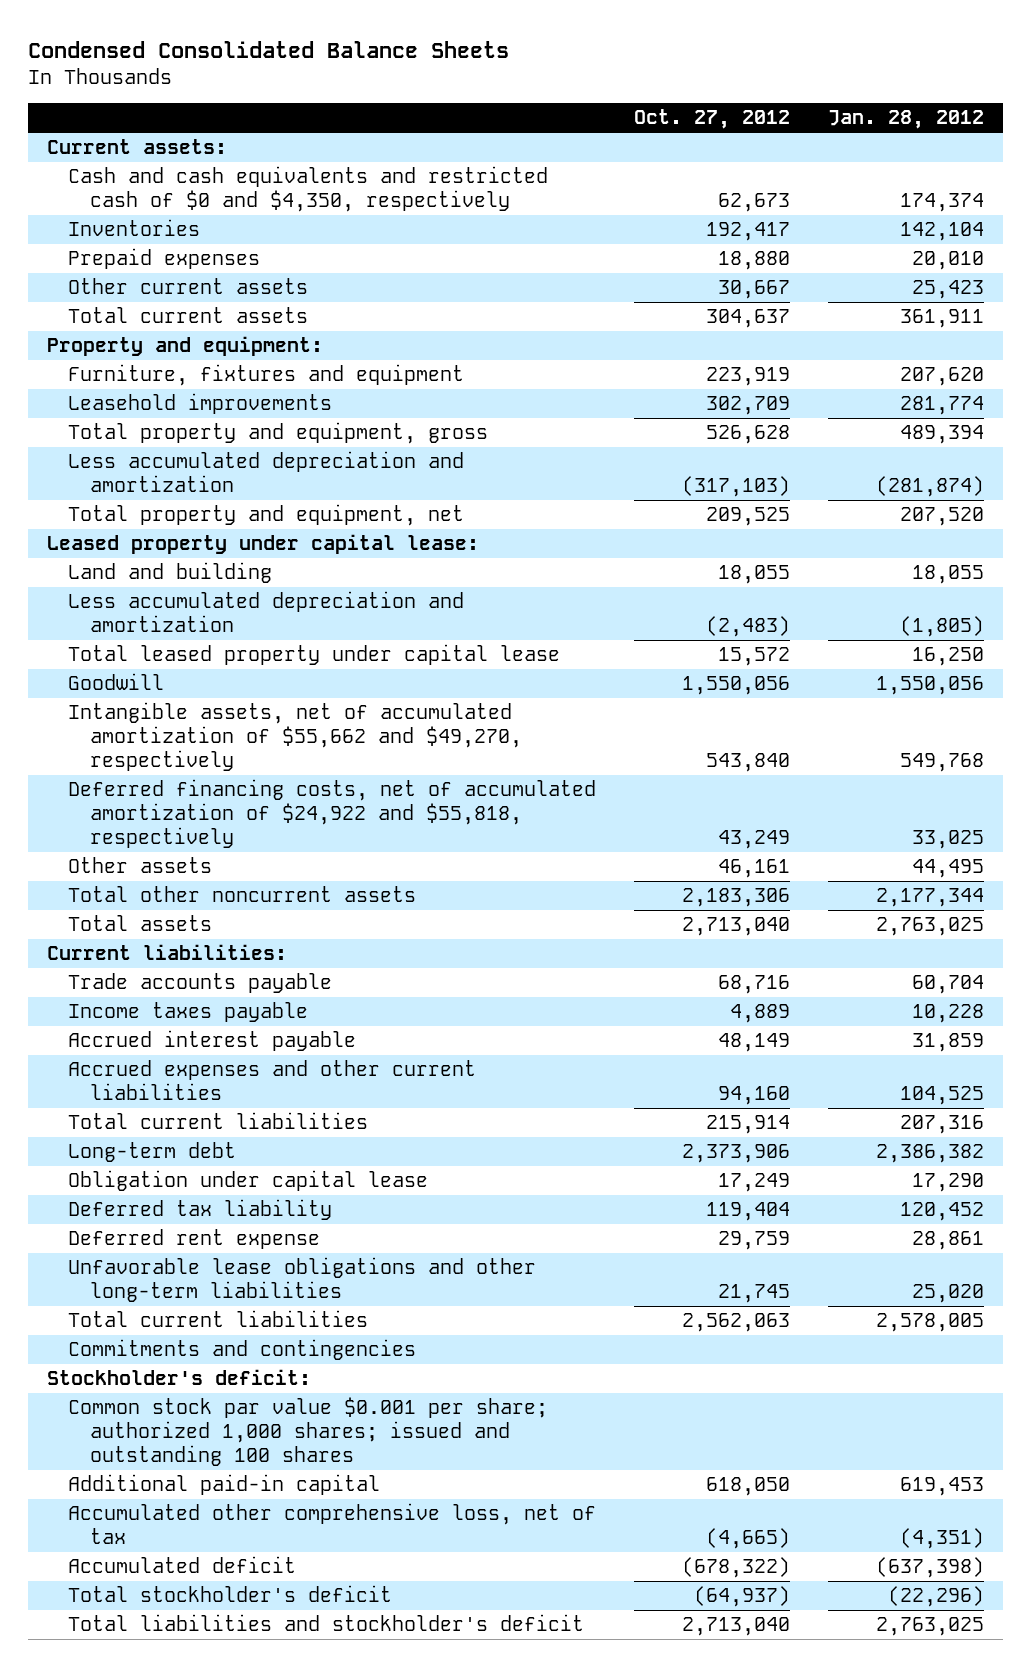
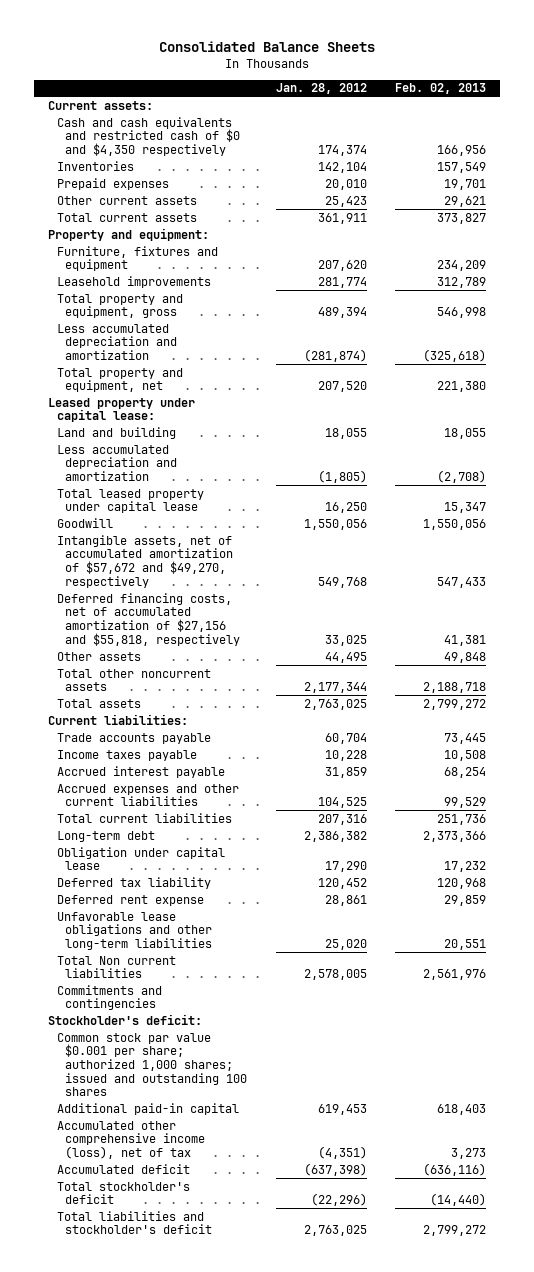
[27,40,509,58] Condensed Consolidated Balance Sheets -> [158,41,375,53] Consolidated Balance Sheets
[634,109,791,130] Oct. 27, 2012 -> none
none -> [394,83,486,95] Feb. 02, 2013
[68,166,549,213] Cash and cash equivalents and restricted cash of $0 and $4,350, respectively -> [56,116,241,156] Cash and cash equivalents and restricted cash of $0 and $4,350 respectively
[68,702,522,772] Intangible assets, net of accumulated amortization of $55,662 and $49,270, respectively -> [56,534,234,588] Intangible assets, net of accumulated amortization of $57,672 and $49,270, respectively
[68,779,597,849] Deferred financing costs, net of accumulated amortization of $24,922 and $55,818, respectively -> [56,592,241,646] Deferred financing costs, net of accumulated amortization of $27,156 and $55,818, respectively
[68,1310,369,1328] Total current liabilities -> [56,955,176,979] Total Non current liabilities
[68,1503,597,1545] Accumulated other comprehensive loss, net of tax -> [56,1120,206,1159] Accumulated other comprehensive income (loss), net of tax

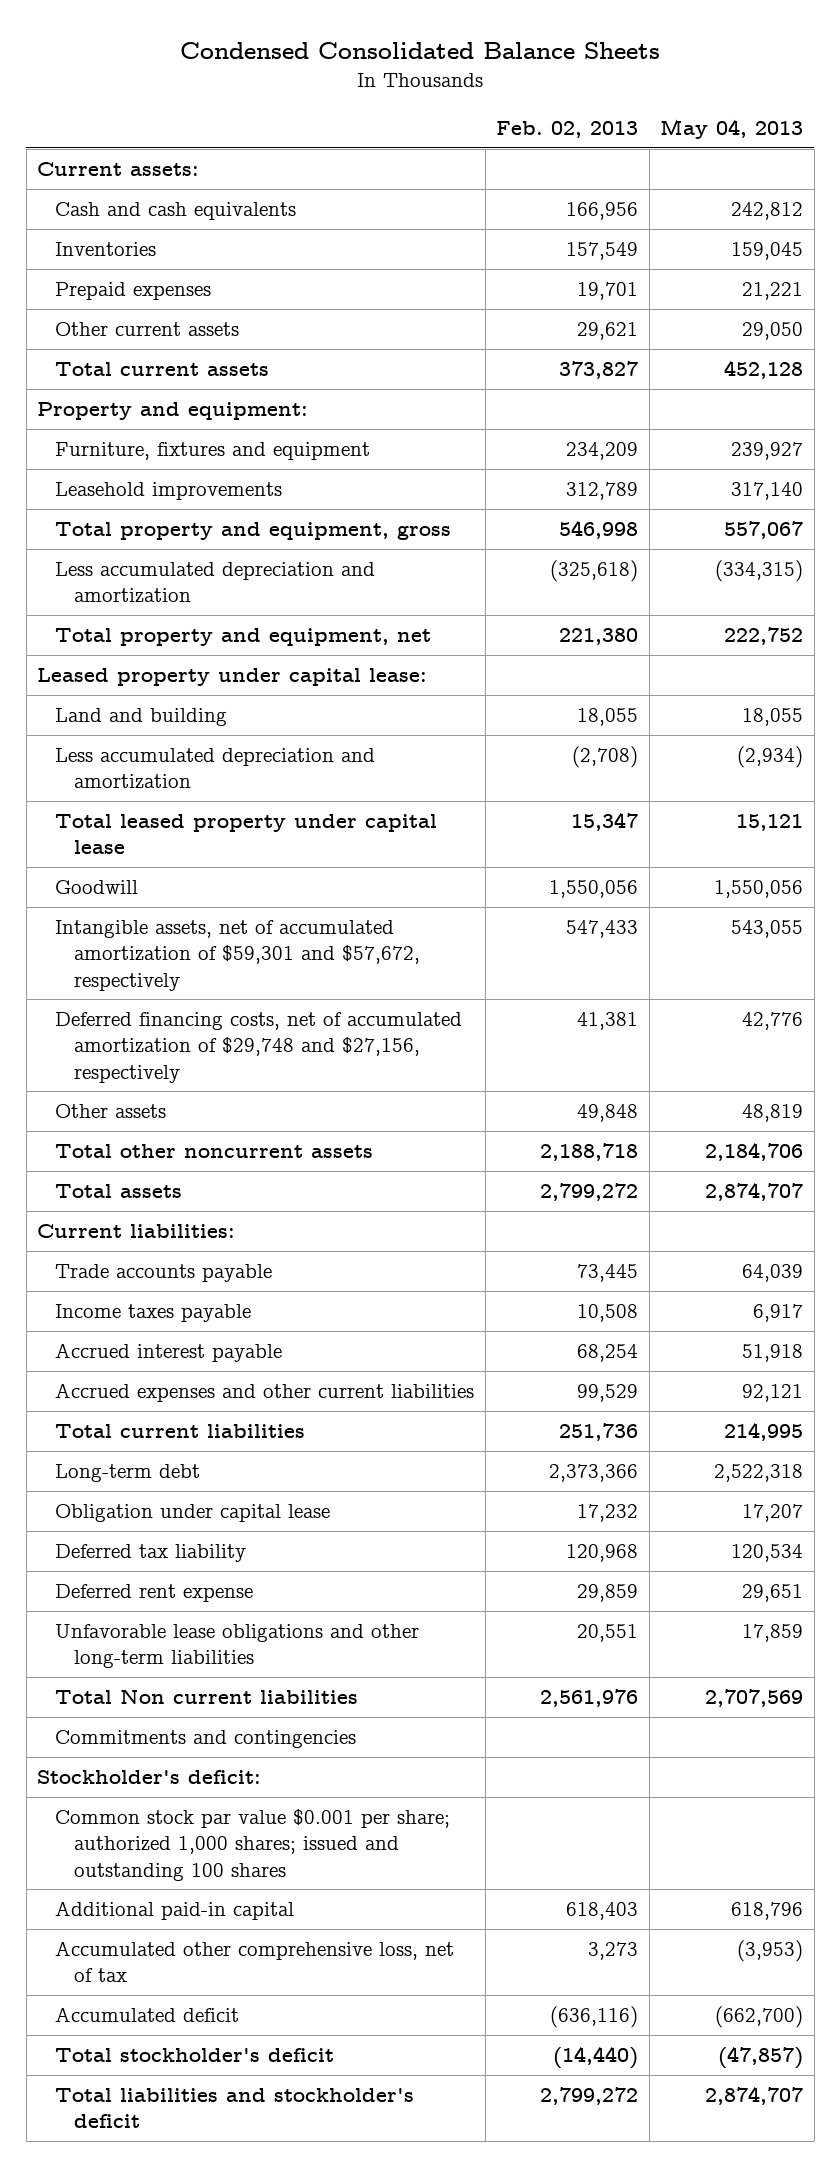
[158,41,375,53] Consolidated Balance Sheets -> [180,41,661,59] Condensed Consolidated Balance Sheets
[275,83,367,95] Jan. 28, 2012 -> none
none -> [660,119,804,140] May 04, 2013
[56,116,241,156] Cash and cash equivalents and restricted cash of $0 and $4,350 respectively -> [55,202,297,221] Cash and cash equivalents
[56,534,234,588] Intangible assets, net of accumulated amortization of $57,672 and $49,270, respectively -> [55,920,420,991] Intangible assets, net of accumulated amortization of $59,301 and $57,672, respectively
[56,592,241,646] Deferred financing costs, net of accumulated amortization of $27,156 and $55,818, respectively -> [55,1012,463,1083] Deferred financing costs, net of accumulated amortization of $29,748 and $27,156, respectively
[56,1120,206,1159] Accumulated other comprehensive income (loss), net of tax -> [55,1941,455,1983] Accumulated other comprehensive loss, net of tax

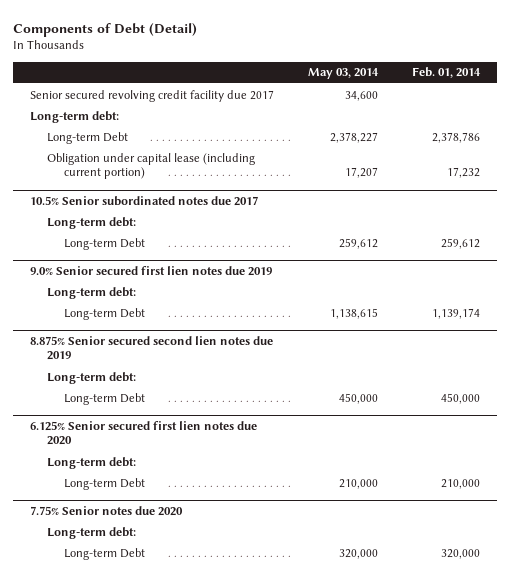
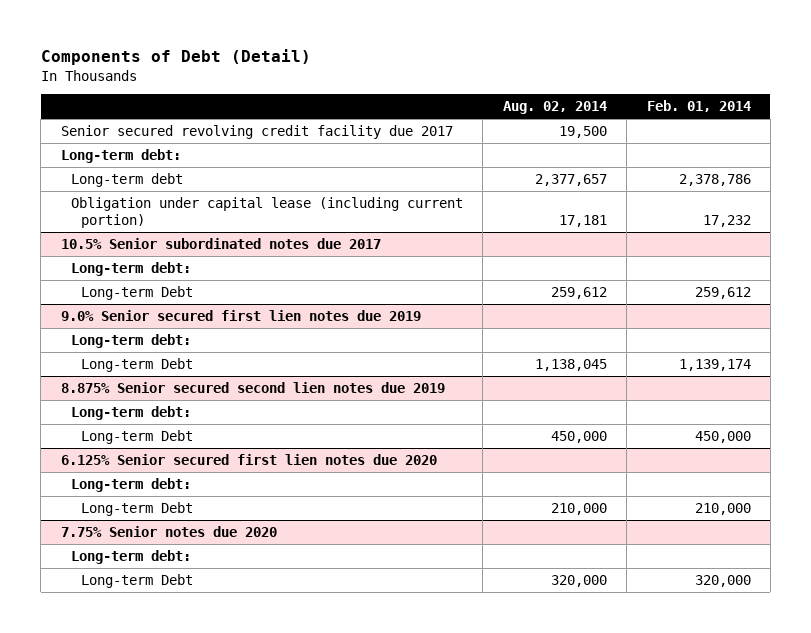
[308,68,380,80] May 03, 2014 -> none
none -> [502,101,607,115] Aug. 02, 2014
[47,131,129,144] Long-term Debt -> [70,173,183,188] Long-term debt

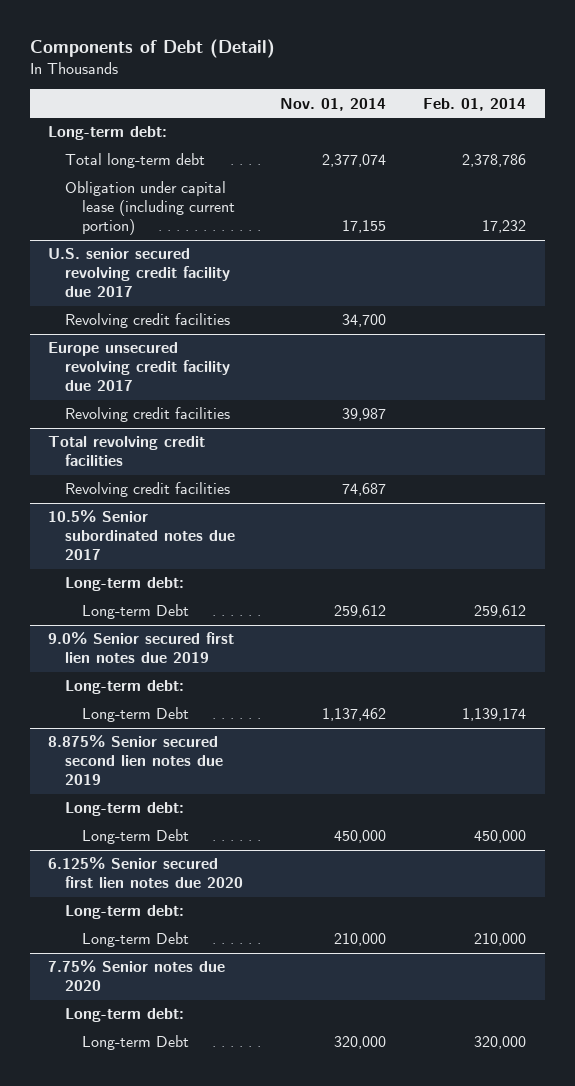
[502,101,607,115] Aug. 02, 2014 -> none
none -> [280,97,387,111] Nov. 01, 2014
[60,125,453,140] Senior secured revolving credit facility due 2017 -> none
[70,173,183,188] Long-term debt -> [64,153,205,169] Total long-term debt
none -> [48,248,230,298] U.S. senior secured revolving credit facility due 2017
none -> [64,313,230,329] Revolving credit facilities
none -> [48,342,230,392] Europe unsecured revolving credit facility due 2017
none -> [64,407,230,423] Revolving credit facilities
none -> [48,436,206,467] Total revolving credit facilities
none -> [64,482,230,498] Revolving credit facilities

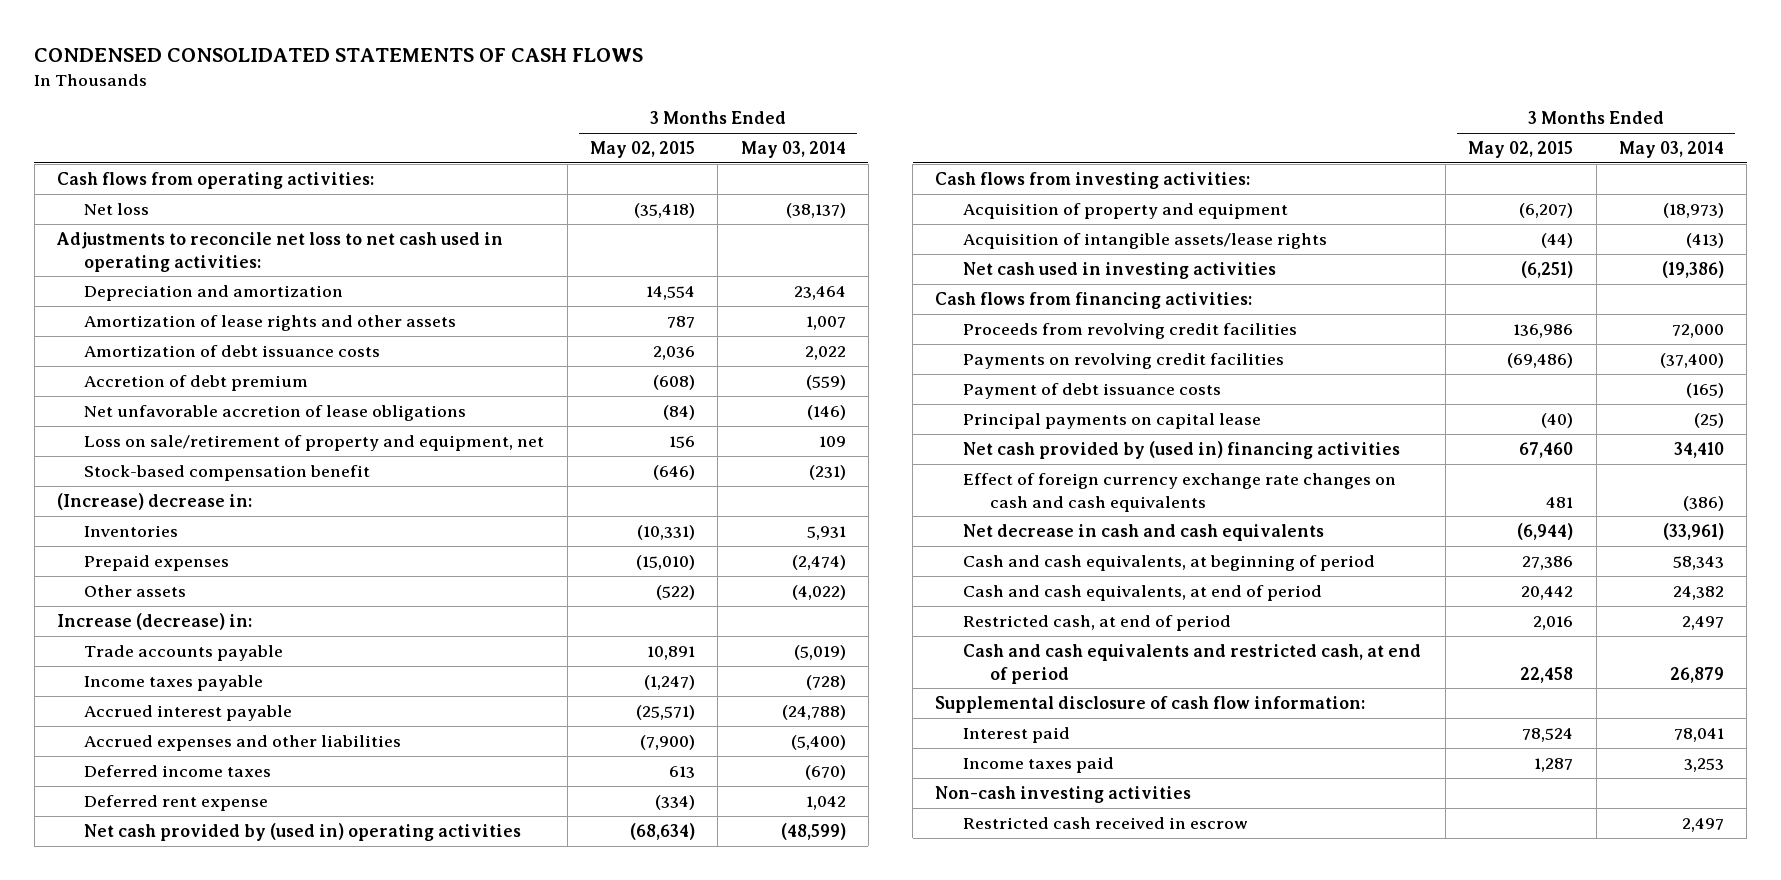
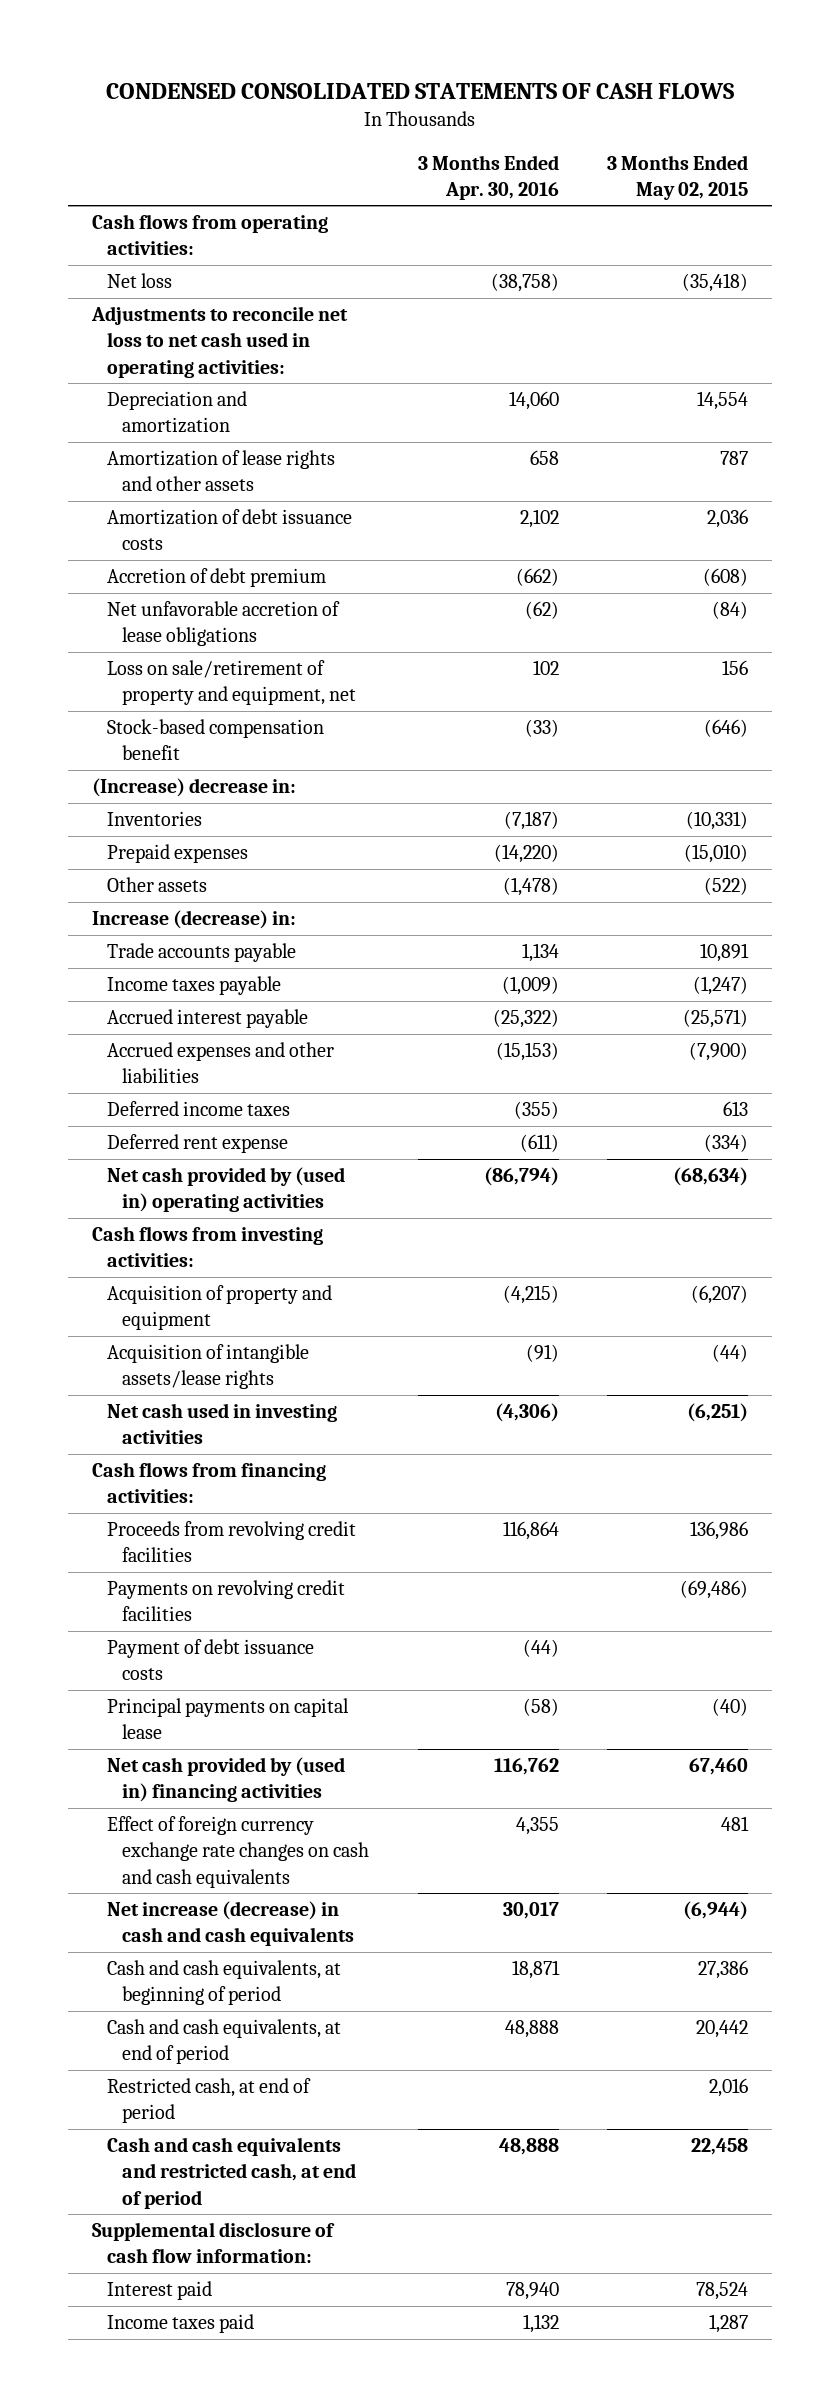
[740,140,846,158] May 03, 2014 -> none
none -> [417,154,559,200] 3 Months Ended Apr. 30, 2016
[962,523,1324,541] Net decrease in cash and cash equivalents -> [106,1901,355,1947] Net increase (decrease) in cash and cash equivalents
[935,785,1192,803] Non-cash investing activities -> none
[962,816,1248,829] Restricted cash received in escrow -> none

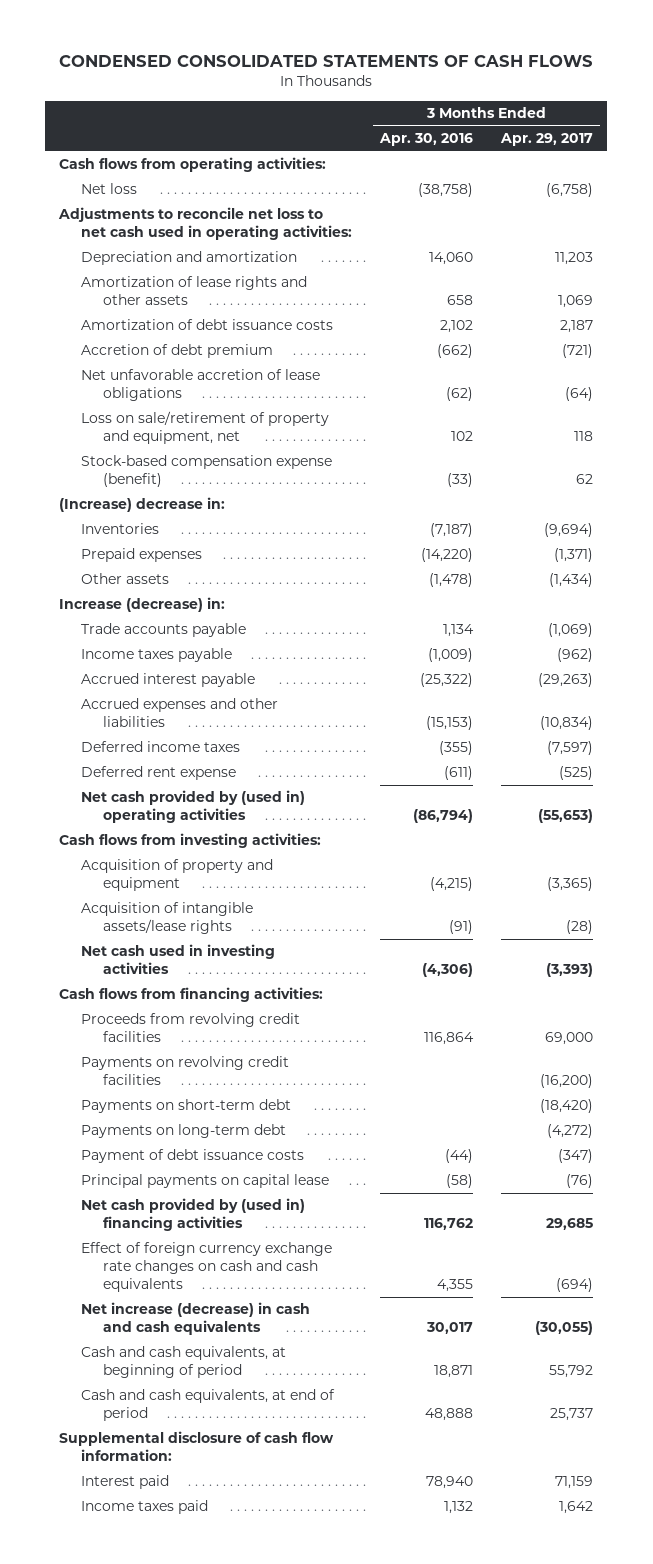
[607,154,749,200] 3 Months Ended May 02, 2015 -> none
none -> [500,133,594,147] Apr. 29, 2017
[106,719,324,761] Stock-based compensation benefit -> [81,455,333,488] Stock-based compensation expense (benefit)
none -> [81,1099,292,1114] Payments on short-term debt
none -> [81,1124,287,1139] Payments on long-term debt
[106,2078,311,2124] Restricted cash, at end of period -> none
[106,2137,357,2209] Cash and cash equivalents and restricted cash, at end of period -> none

